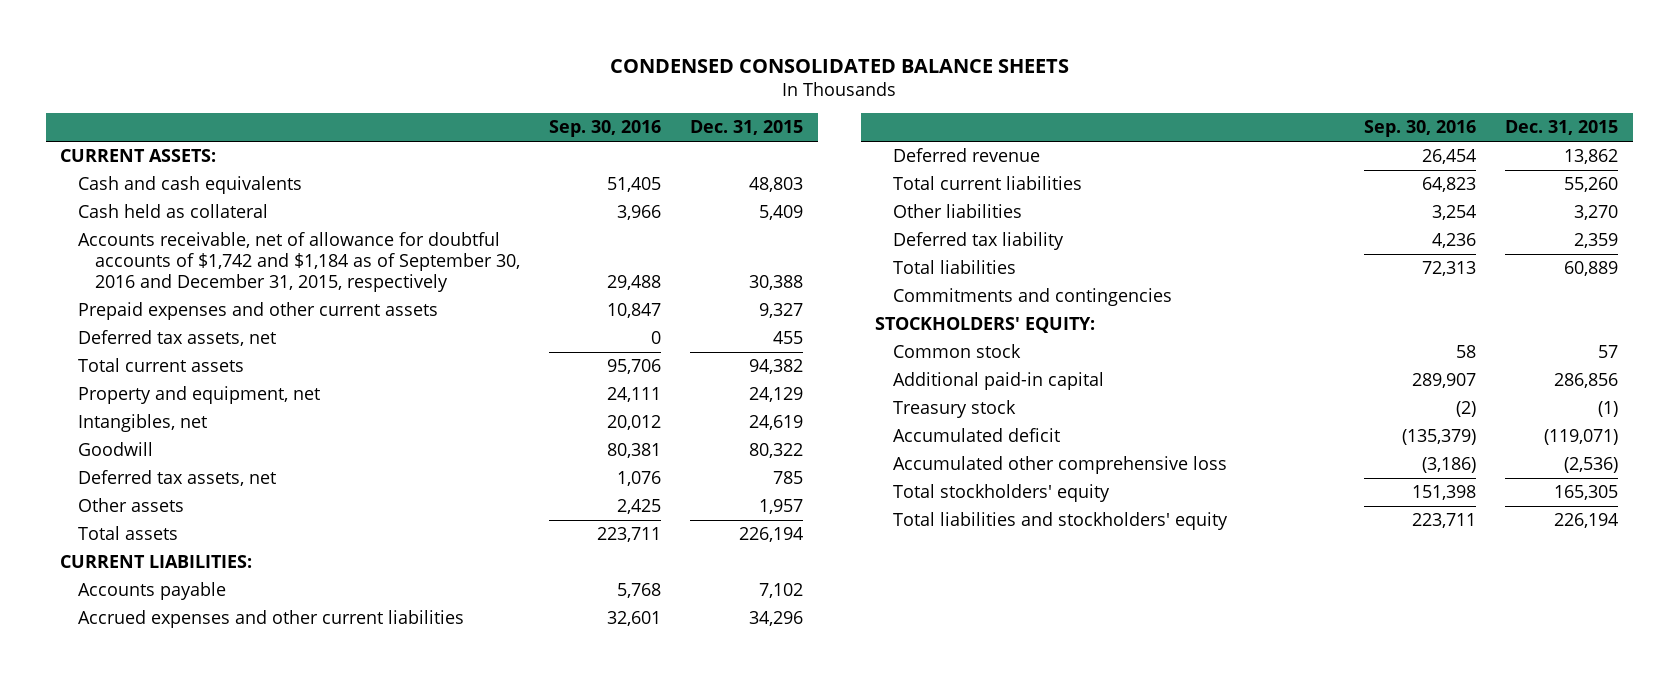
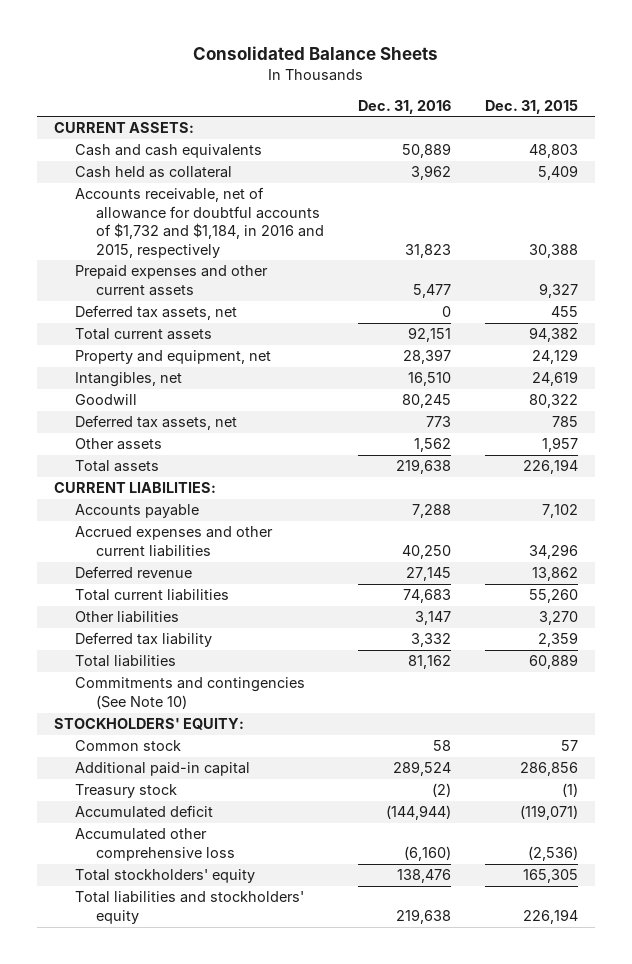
[610,58,1070,73] CONDENSED CONSOLIDATED BALANCE SHEETS -> [193,46,439,61] Consolidated Balance Sheets
[549,120,662,138] Sep. 30, 2016 -> none
none -> [358,99,452,114] Dec. 31, 2016
[77,232,521,293] Accounts receivable, net of allowance for doubtful accounts of $1,742 and $1,184 as of September 30, 2016 and December 31, 2015, respectively -> [75,187,325,258] Accounts receivable, net of allowance for doubtful accounts of $1,732 and $1,184, in 2016 and 2015, respectively
[892,288,1172,307] Commitments and contingencies -> [75,677,306,709] Commitments and contingencies (See Note 10)

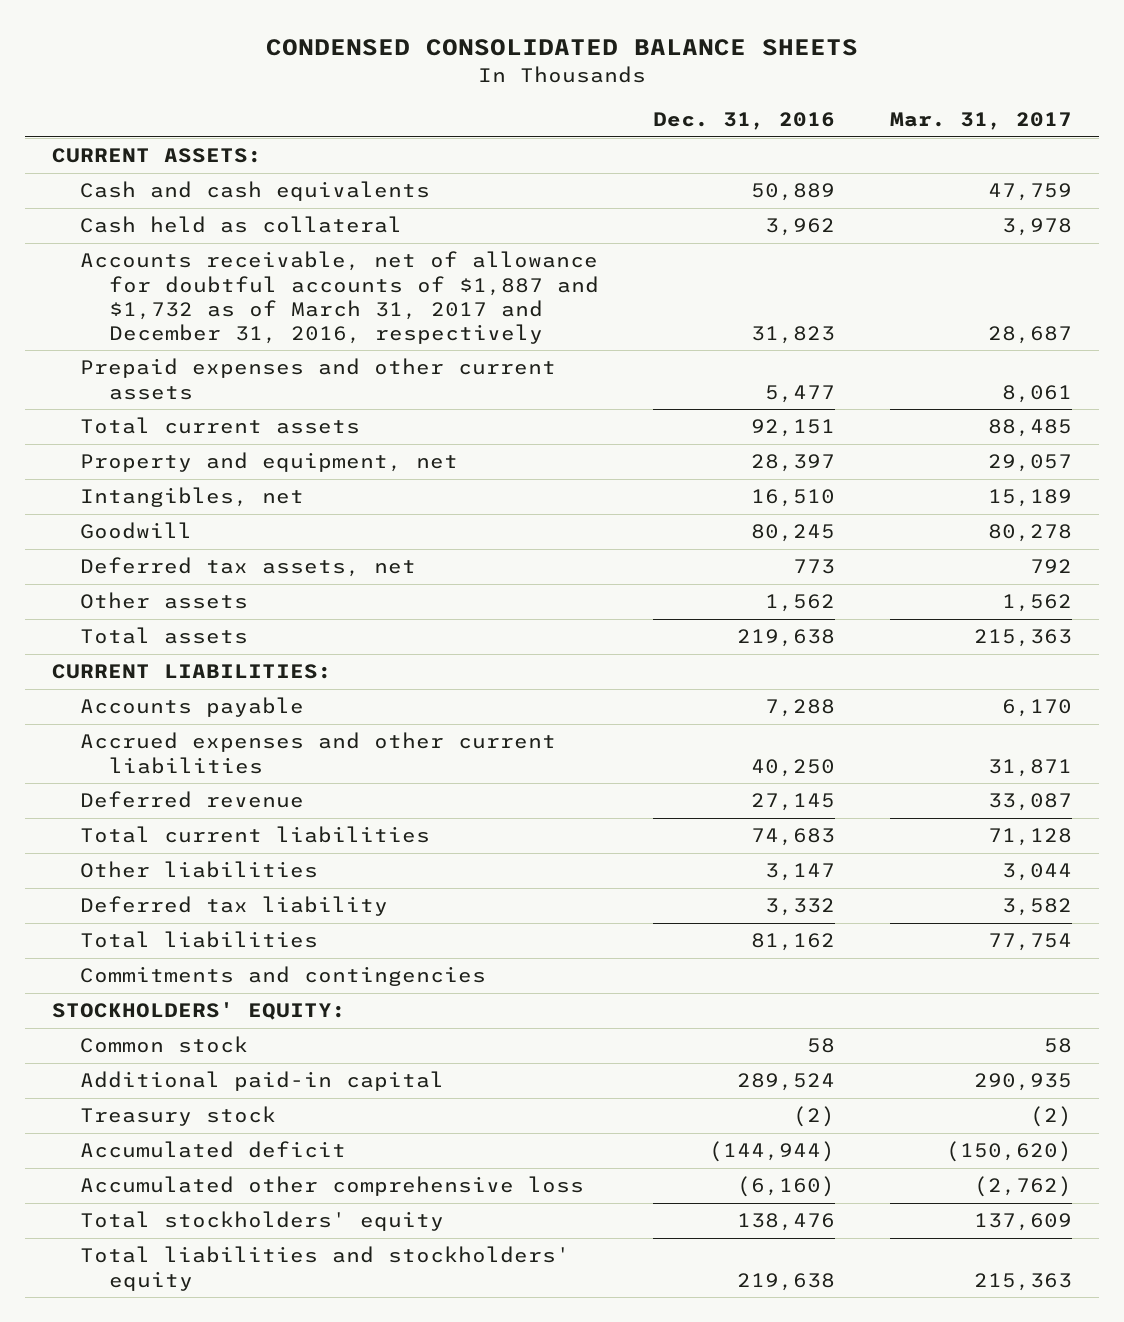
[193,46,439,61] Consolidated Balance Sheets -> [266,39,859,57] CONDENSED CONSOLIDATED BALANCE SHEETS
[485,99,579,114] Dec. 31, 2015 -> none
none -> [890,112,1073,131] Mar. 31, 2017
[75,187,325,258] Accounts receivable, net of allowance for doubtful accounts of $1,732 and $1,184, in 2016 and 2015, respectively -> [80,251,599,344] Accounts receivable, net of allowance for doubtful accounts of $1,887 and $1,732 as of March 31, 2017 and December 31, 2016, respectively
[75,305,238,321] Deferred tax assets, net -> none
[75,677,306,709] Commitments and contingencies (See Note 10) -> [80,966,487,987] Commitments and contingencies

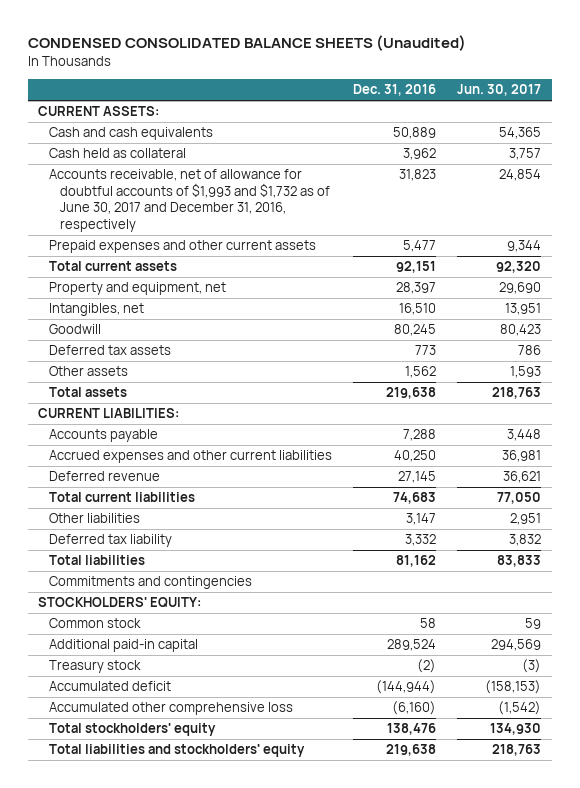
[266,39,859,57] CONDENSED CONSOLIDATED BALANCE SHEETS -> [27,35,466,52] CONDENSED CONSOLIDATED BALANCE SHEETS (Unaudited)
[890,112,1073,131] Mar. 31, 2017 -> none
none -> [457,84,542,97] Jun. 30, 2017
[80,251,599,344] Accounts receivable, net of allowance for doubtful accounts of $1,887 and $1,732 as of March 31, 2017 and December 31, 2016, respectively -> [49,169,331,233] Accounts receivable, net of allowance for doubtful accounts of $1,993 and $1,732 as of June 30, 2017 and December 31, 2016, respectively
[80,557,417,578] Deferred tax assets, net -> [49,345,172,356] Deferred tax assets

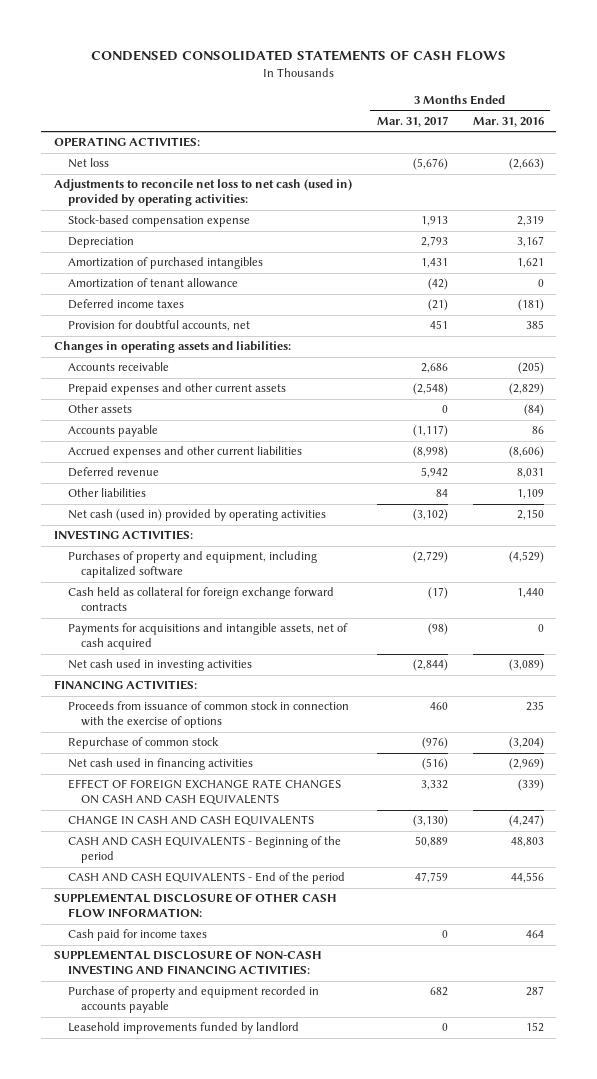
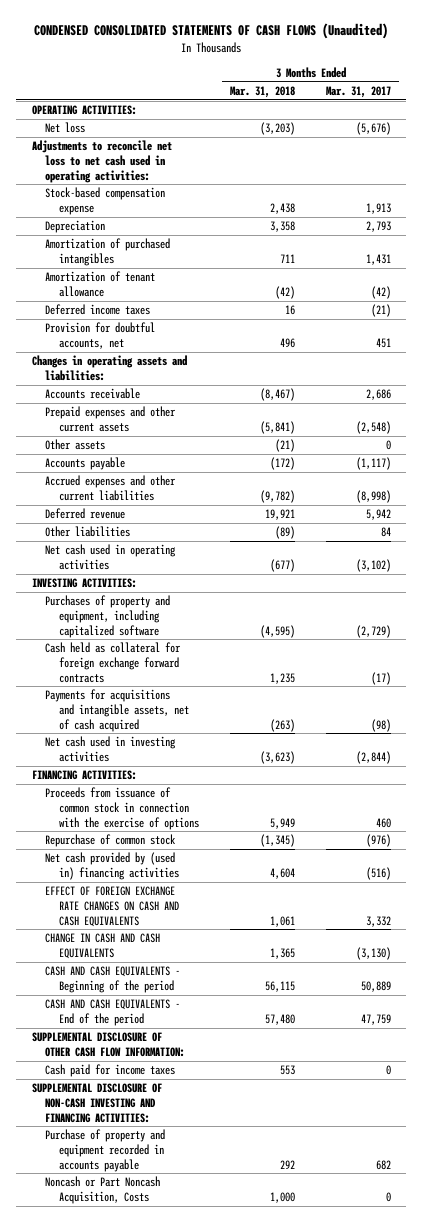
[90,50,506,62] CONDENSED CONSOLIDATED STATEMENTS OF CASH FLOWS -> [34,23,389,40] CONDENSED CONSOLIDATED STATEMENTS OF CASH FLOWS (Unaudited)
[472,116,544,127] Mar. 31, 2016 -> none
none -> [230,85,296,98] Mar. 31, 2018
[53,179,352,207] Adjustments to reconcile net loss to net cash (used in) provided by operating activities: -> [31,140,172,183] Adjustments to reconcile net loss to net cash used in operating activities:
[67,509,326,522] Net cash (used in) provided by operating activities -> [45,544,177,570] Net cash used in operating activities
[67,758,253,771] Net cash used in financing activities -> [45,852,180,880] Net cash provided by (used in) financing activities
[67,1022,299,1035] Leasehold improvements funded by landlord -> [45,1176,161,1204] Noncash or Part Noncash Acquisition, Costs

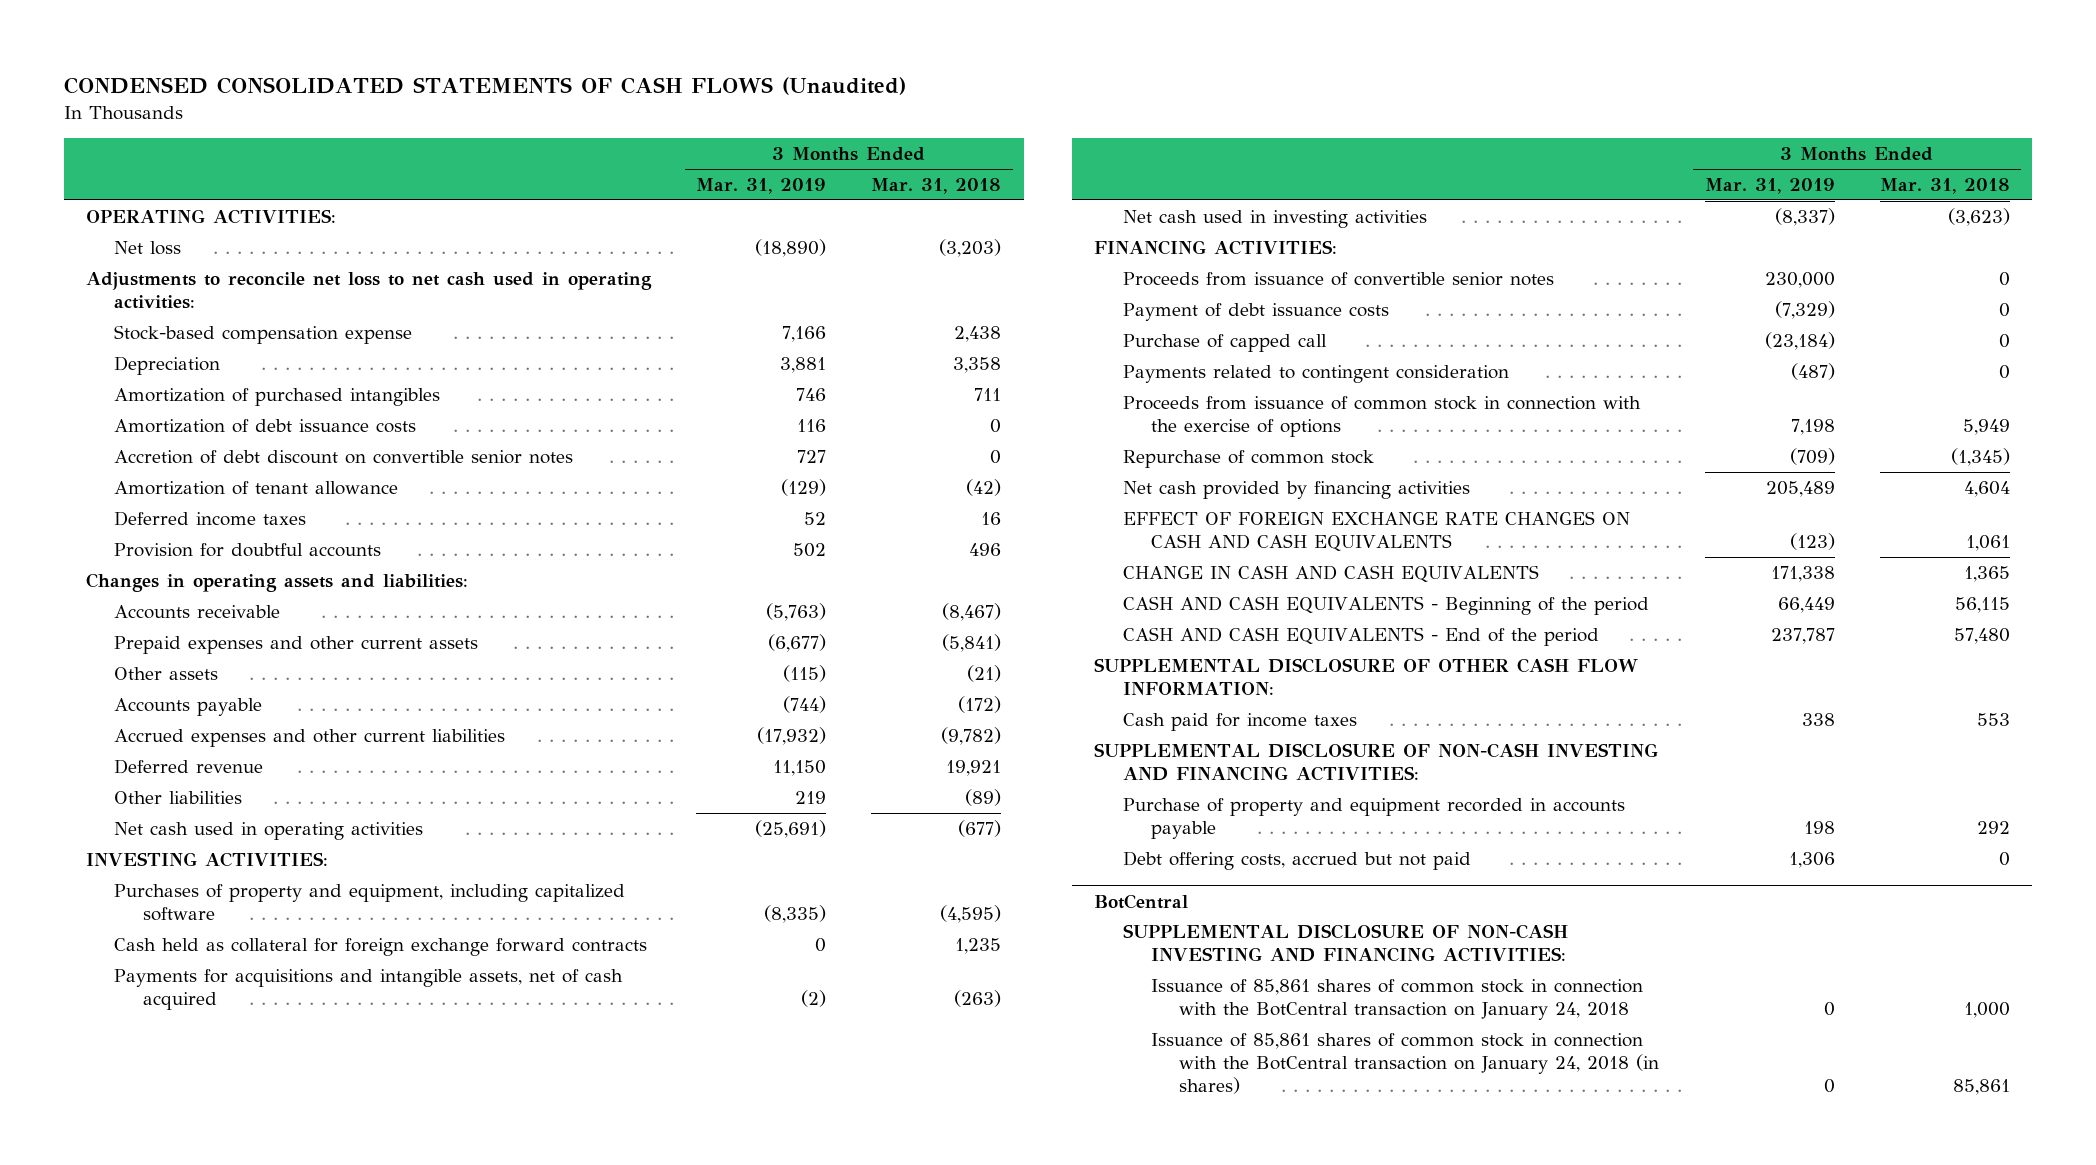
[325,85,391,98] Mar. 31, 2017 -> none
none -> [696,178,827,195] Mar. 31, 2019
none -> [114,418,417,433] Amortization of debt issuance costs
none -> [114,449,574,464] Accretion of debt discount on convertible senior notes
[45,322,156,349] Provision for doubtful accounts, net -> [114,542,382,557] Provision for doubtful accounts
none -> [1122,271,1554,286] Proceeds from issuance of convertible senior notes
none -> [1122,302,1389,321] Payment of debt issuance costs
none -> [1122,333,1327,352] Purchase of capped call
none -> [1122,364,1509,383] Payments related to contingent consideration
[45,852,180,880] Net cash provided by (used in) financing activities -> [1122,480,1470,499] Net cash provided by financing activities
[45,1176,161,1204] Noncash or Part Noncash Acquisition, Costs -> none
none -> [1122,850,1471,870] Debt offering costs, accrued but not paid
none -> [1094,893,1189,909] BotCentral
none -> [1122,923,1568,963] SUPPLEMENTAL DISCLOSURE OF NON-CASH INVESTING AND FINANCING ACTIVITIES:
none -> [1150,978,1643,1021] Issuance of 85,861 shares of common stock in connection with the BotCentral transaction on January 24, 2018
none -> [1150,1032,1660,1095] Issuance of 85,861 shares of common stock in connection with the BotCentral transaction on January 24, 2018 (in shares)

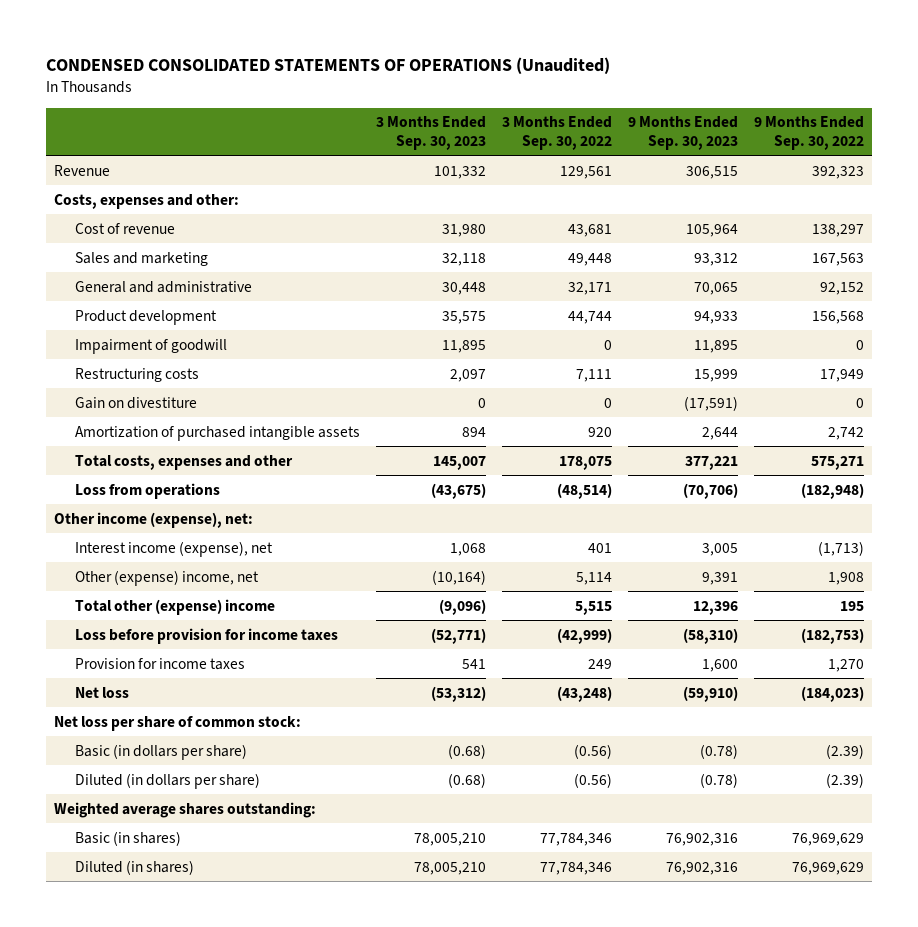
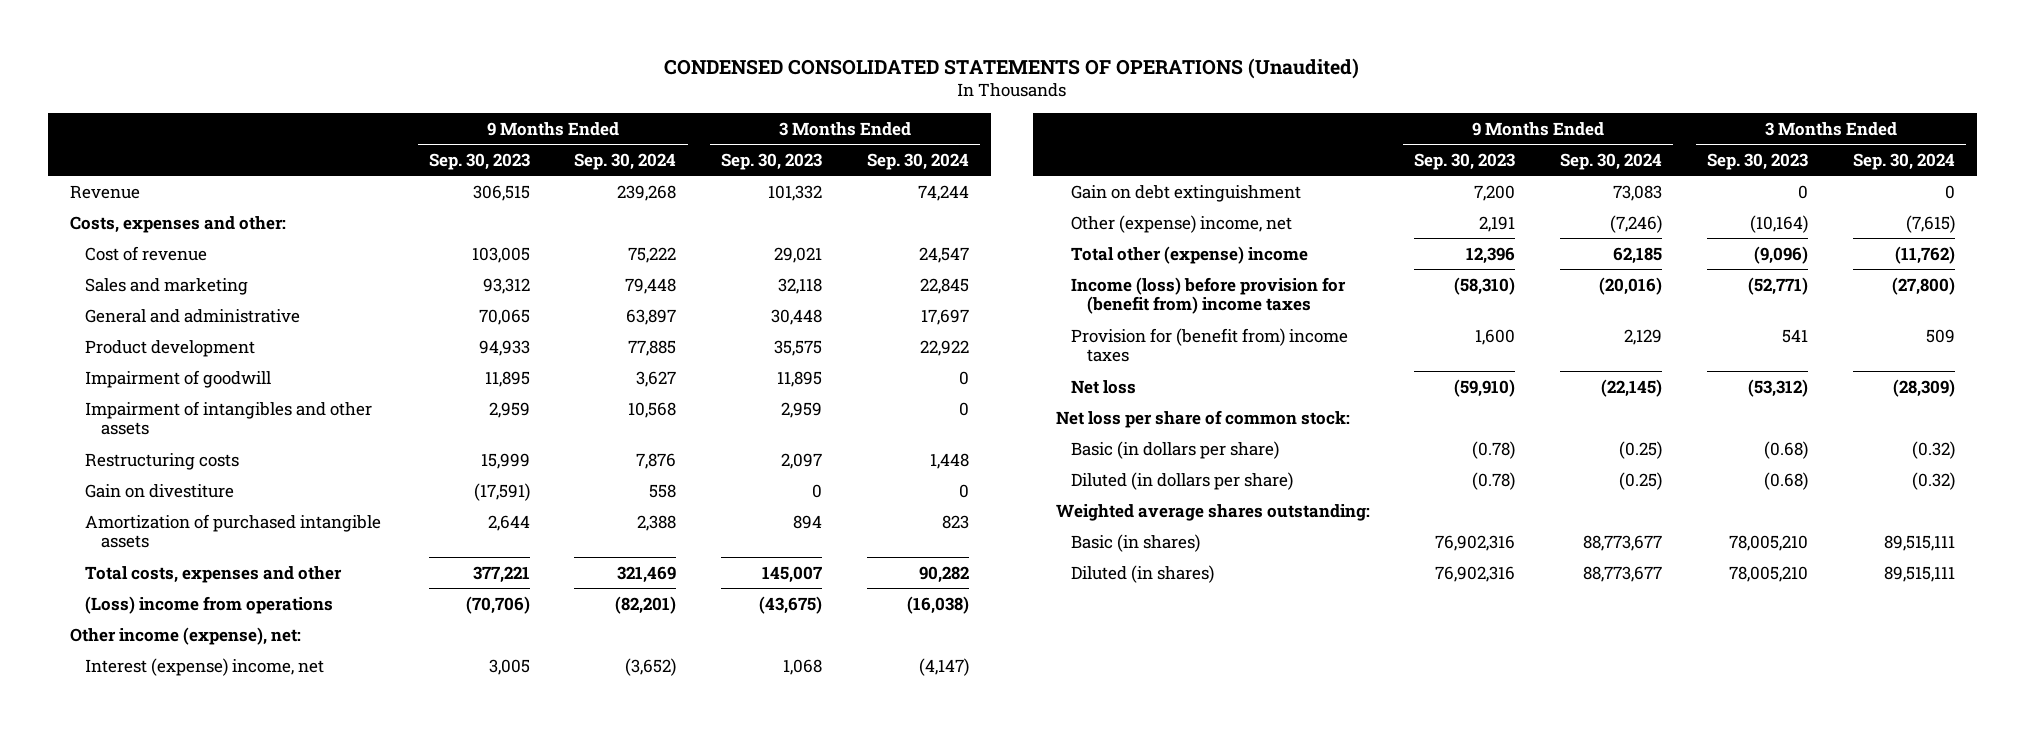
[501,116,612,151] 3 Months Ended Sep. 30, 2022 -> none
[753,116,864,151] 9 Months Ended Sep. 30, 2022 -> none
none -> [574,152,677,170] Sep. 30, 2024
none -> [866,152,969,170] Sep. 30, 2024
[441,223,486,237] 31,980 -> [774,246,823,263] 29,021
[685,223,738,237] 105,964 -> [471,246,530,263] 103,005
none -> [85,400,373,436] Impairment of intangibles and other assets
[74,482,220,499] Loss from operations -> [85,595,334,614] (Loss) income from operations
[74,540,273,557] Interest income (expense), net -> [85,657,325,676] Interest (expense) income, net
none -> [1071,184,1302,202] Gain on debt extinguishment
[701,571,738,585] 9,391 -> [1479,215,1516,232] 2,191
[74,627,338,644] Loss before provision for income taxes -> [1071,276,1347,315] Income (loss) before provision for (benefit from) income taxes
[74,657,245,670] Provision for income taxes -> [1071,327,1349,363] Provision for (benefit from) income taxes

